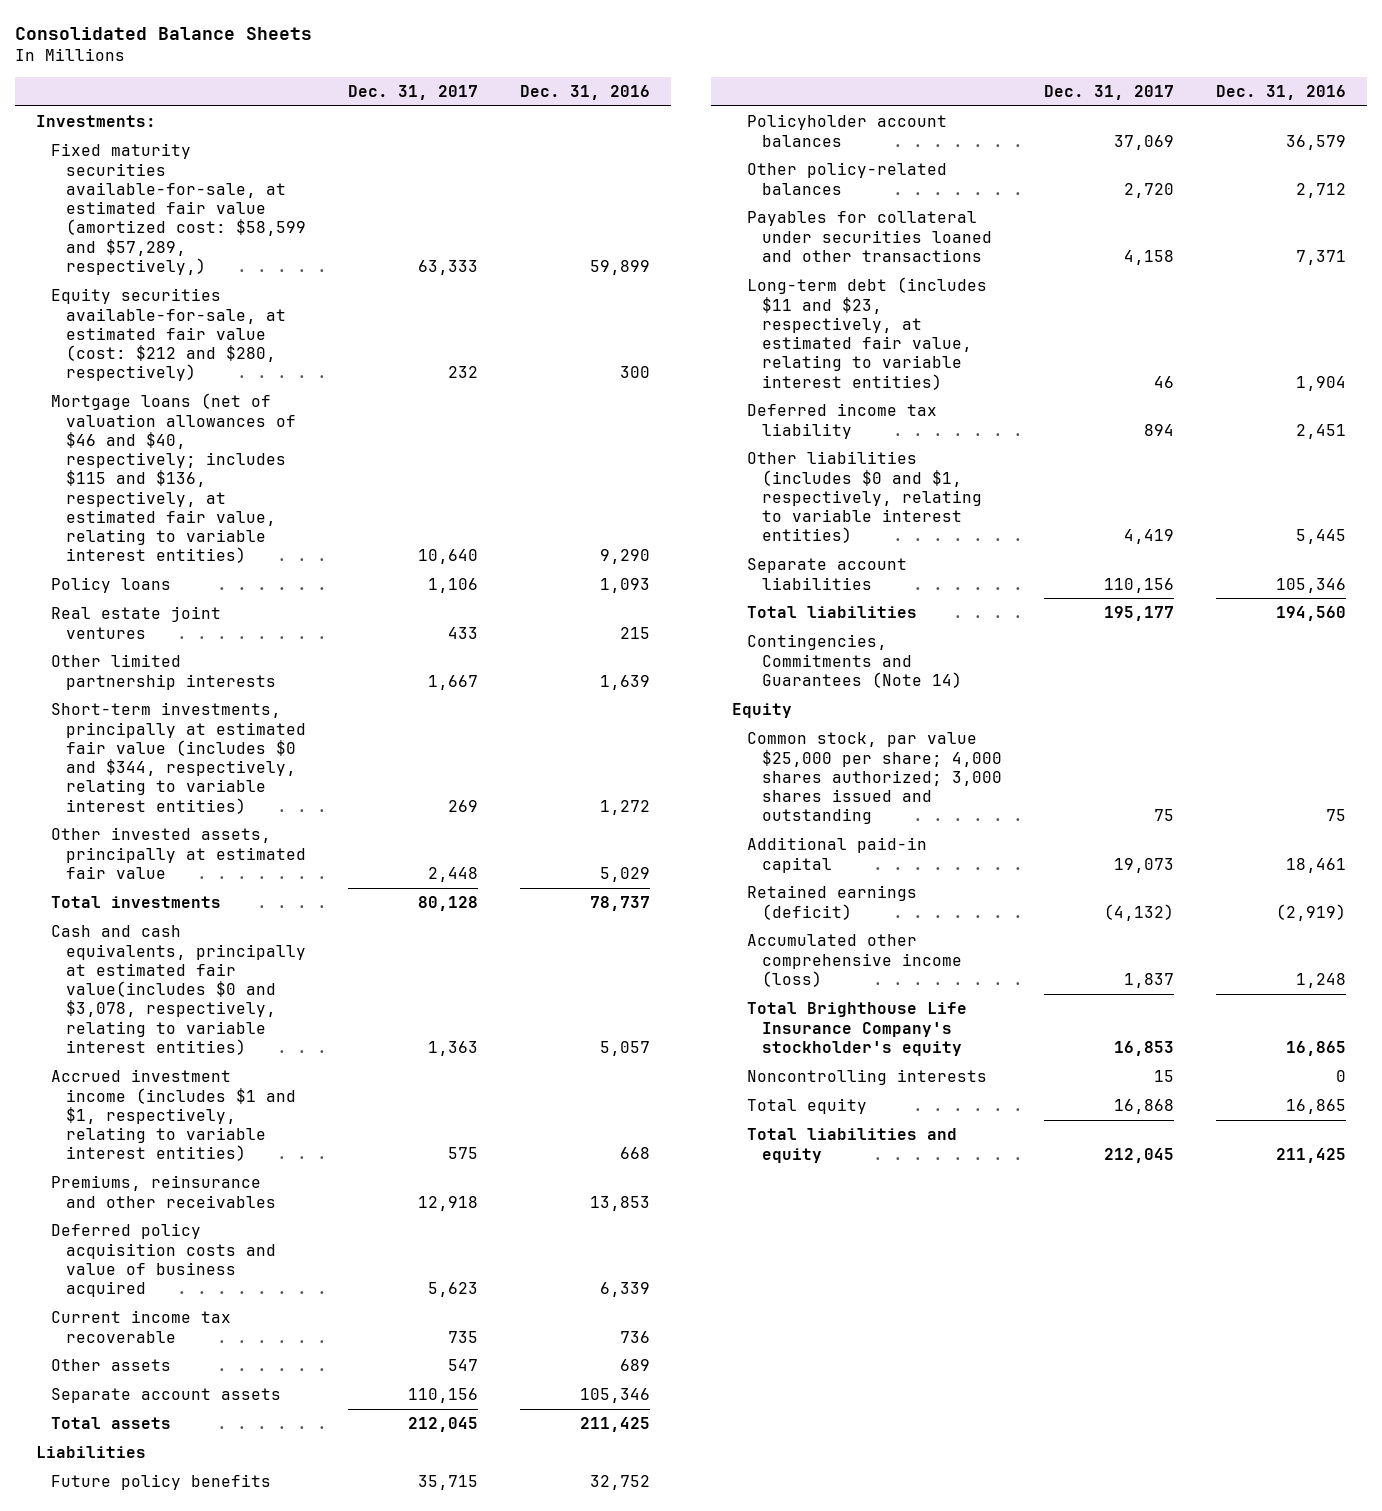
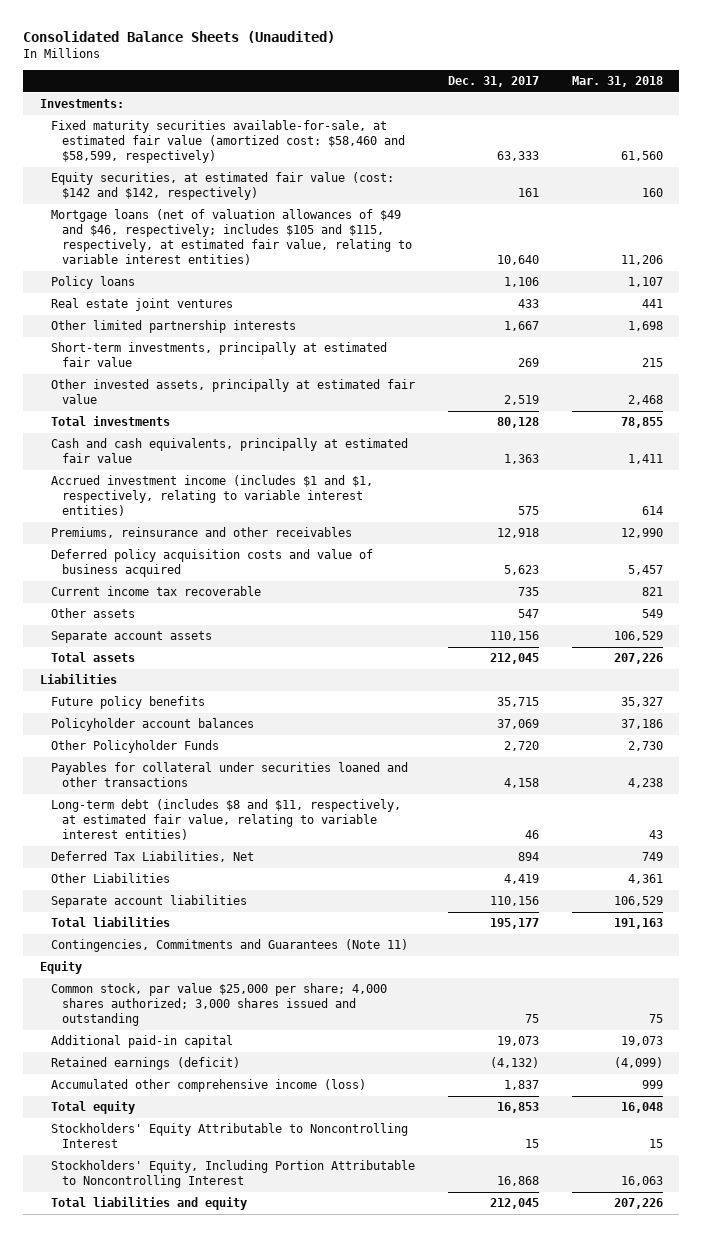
[14,26,312,40] Consolidated Balance Sheets -> [23,30,336,43] Consolidated Balance Sheets (Unaudited)
[520,85,651,101] Dec. 31, 2016 -> none
none -> [571,76,663,88] Mar. 31, 2018
[51,143,307,275] Fixed maturity securities available-for-sale, at estimated fair value (amortized cost: $58,599 and $57,289, respectively,) -> [50,120,406,164] Fixed maturity securities available-for-sale, at estimated fair value (amortized cost: $58,460 and $58,599, respectively)
[51,288,287,382] Equity securities available-for-sale, at estimated fair value (cost: $212 and $280, respectively) -> [50,172,394,201] Equity securities, at estimated fair value (cost: $142 and $142, respectively)
[448,366,479,379] 232 -> [517,188,539,198] 161
[51,393,297,564] Mortgage loans (net of valuation allowances of $46 and $40, respectively; includes $115 and $136, respectively, at estimated fair value, relating to variable interest entities) -> [50,209,413,266] Mortgage loans (net of valuation allowances of $49 and $46, respectively; includes $105 and $115, respectively, at estimated fair value, relating to variable interest entities)
[51,702,307,814] Short-term investments, principally at estimated fair value (includes $0 and $344, respectively, relating to variable interest entities) -> [50,342,387,368] Short-term investments, principally at estimated fair value
[428,866,479,882] 2,448 -> [503,395,539,406] 2,519
[51,925,307,1055] Cash and cash equivalents, principally at estimated fair value(includes $0 and $3,078, respectively, relating to variable interest entities) -> [50,438,408,464] Cash and cash equivalents, principally at estimated fair value
[746,162,947,195] Other policy-related balances -> [50,740,219,754] Other Policyholder Funds
[746,277,987,390] Long-term debt (includes $11 and $23, respectively, at estimated fair value, relating to variable interest entities) -> [50,799,401,841] Long-term debt (includes $8 and $11, respectively, at estimated fair value, relating to variable interest entities)
[746,403,937,439] Deferred income tax liability -> [50,851,254,863] Deferred Tax Liabilities, Net
[746,451,982,544] Other liabilities (includes $0 and $1, respectively, relating to variable interest entities) -> [50,873,170,884] Other Liabilities
[746,634,962,688] Contingencies, Commitments and Guarantees (Note 14) -> [50,939,408,953] Contingencies, Commitments and Guarantees (Note 11)
[746,1002,967,1056] Total Brighthouse Life Insurance Company's stockholder's equity -> [50,1101,135,1115] Total equity
[746,1069,987,1086] Noncontrolling interests -> [50,1123,408,1149] Stockholders' Equity Attributable to Noncontrolling Interest
[746,1098,867,1115] Total equity -> [50,1160,415,1189] Stockholders' Equity, Including Portion Attributable to Noncontrolling Interest

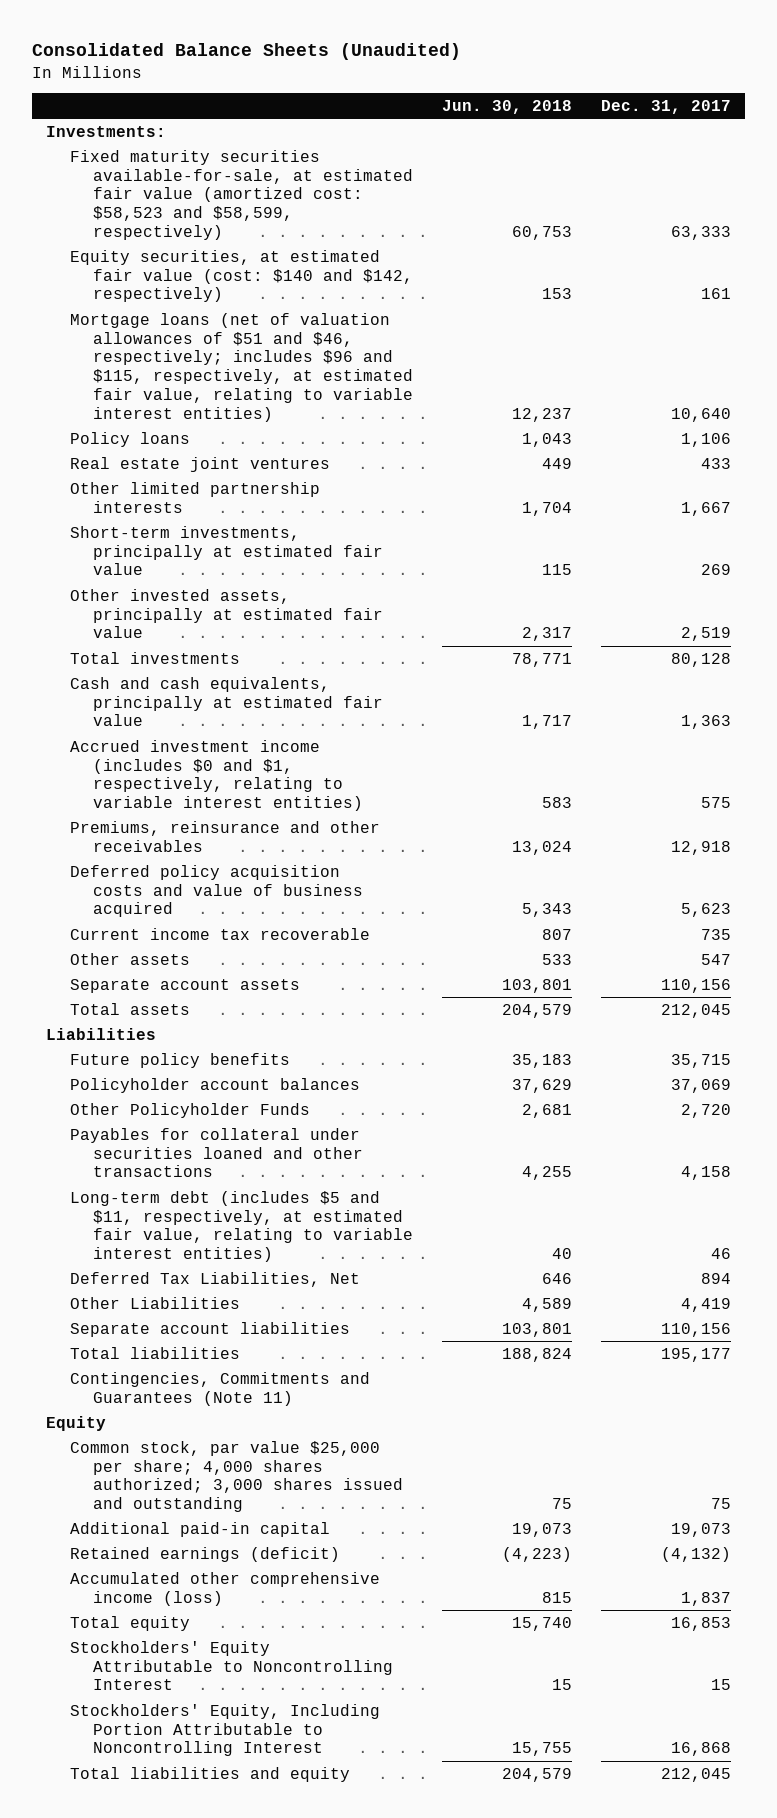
[571,76,663,88] Mar. 31, 2018 -> none
none -> [441,100,572,115] Jun. 30, 2018
[50,120,406,164] Fixed maturity securities available-for-sale, at estimated fair value (amortized cost: $58,460 and $58,599, respectively) -> [69,149,414,241] Fixed maturity securities available-for-sale, at estimated fair value (amortized cost: $58,523 and $58,599, respectively)
[50,172,394,201] Equity securities, at estimated fair value (cost: $142 and $142, respectively) -> [69,249,414,303] Equity securities, at estimated fair value (cost: $140 and $142, respectively)
[50,209,413,266] Mortgage loans (net of valuation allowances of $49 and $46, respectively; includes $105 and $115, respectively, at estimated fair value, relating to variable interest entities) -> [69,312,414,423] Mortgage loans (net of valuation allowances of $51 and $46, respectively; includes $96 and $115, respectively, at estimated fair value, relating to variable interest entities)
[50,475,373,517] Accrued investment income (includes $1 and $1, respectively, relating to variable interest entities) -> [69,739,364,812] Accrued investment income (includes $0 and $1, respectively, relating to variable interest entities)
[50,799,401,841] Long-term debt (includes $8 and $11, respectively, at estimated fair value, relating to variable interest entities) -> [69,1190,414,1263] Long-term debt (includes $5 and $11, respectively, at estimated fair value, relating to variable interest entities)

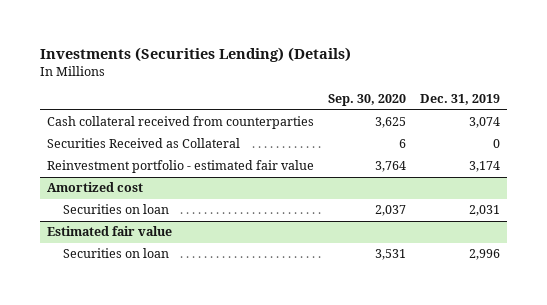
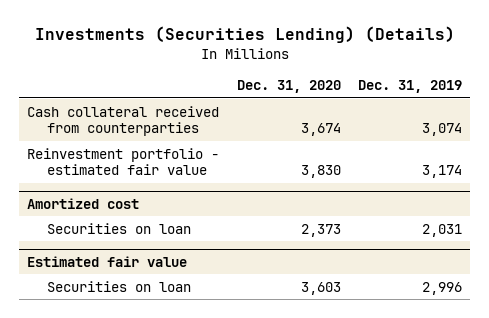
[327,94,406,107] Sep. 30, 2020 -> none
none -> [236,80,341,94] Dec. 31, 2020
[46,138,240,149] Securities Received as Collateral -> none

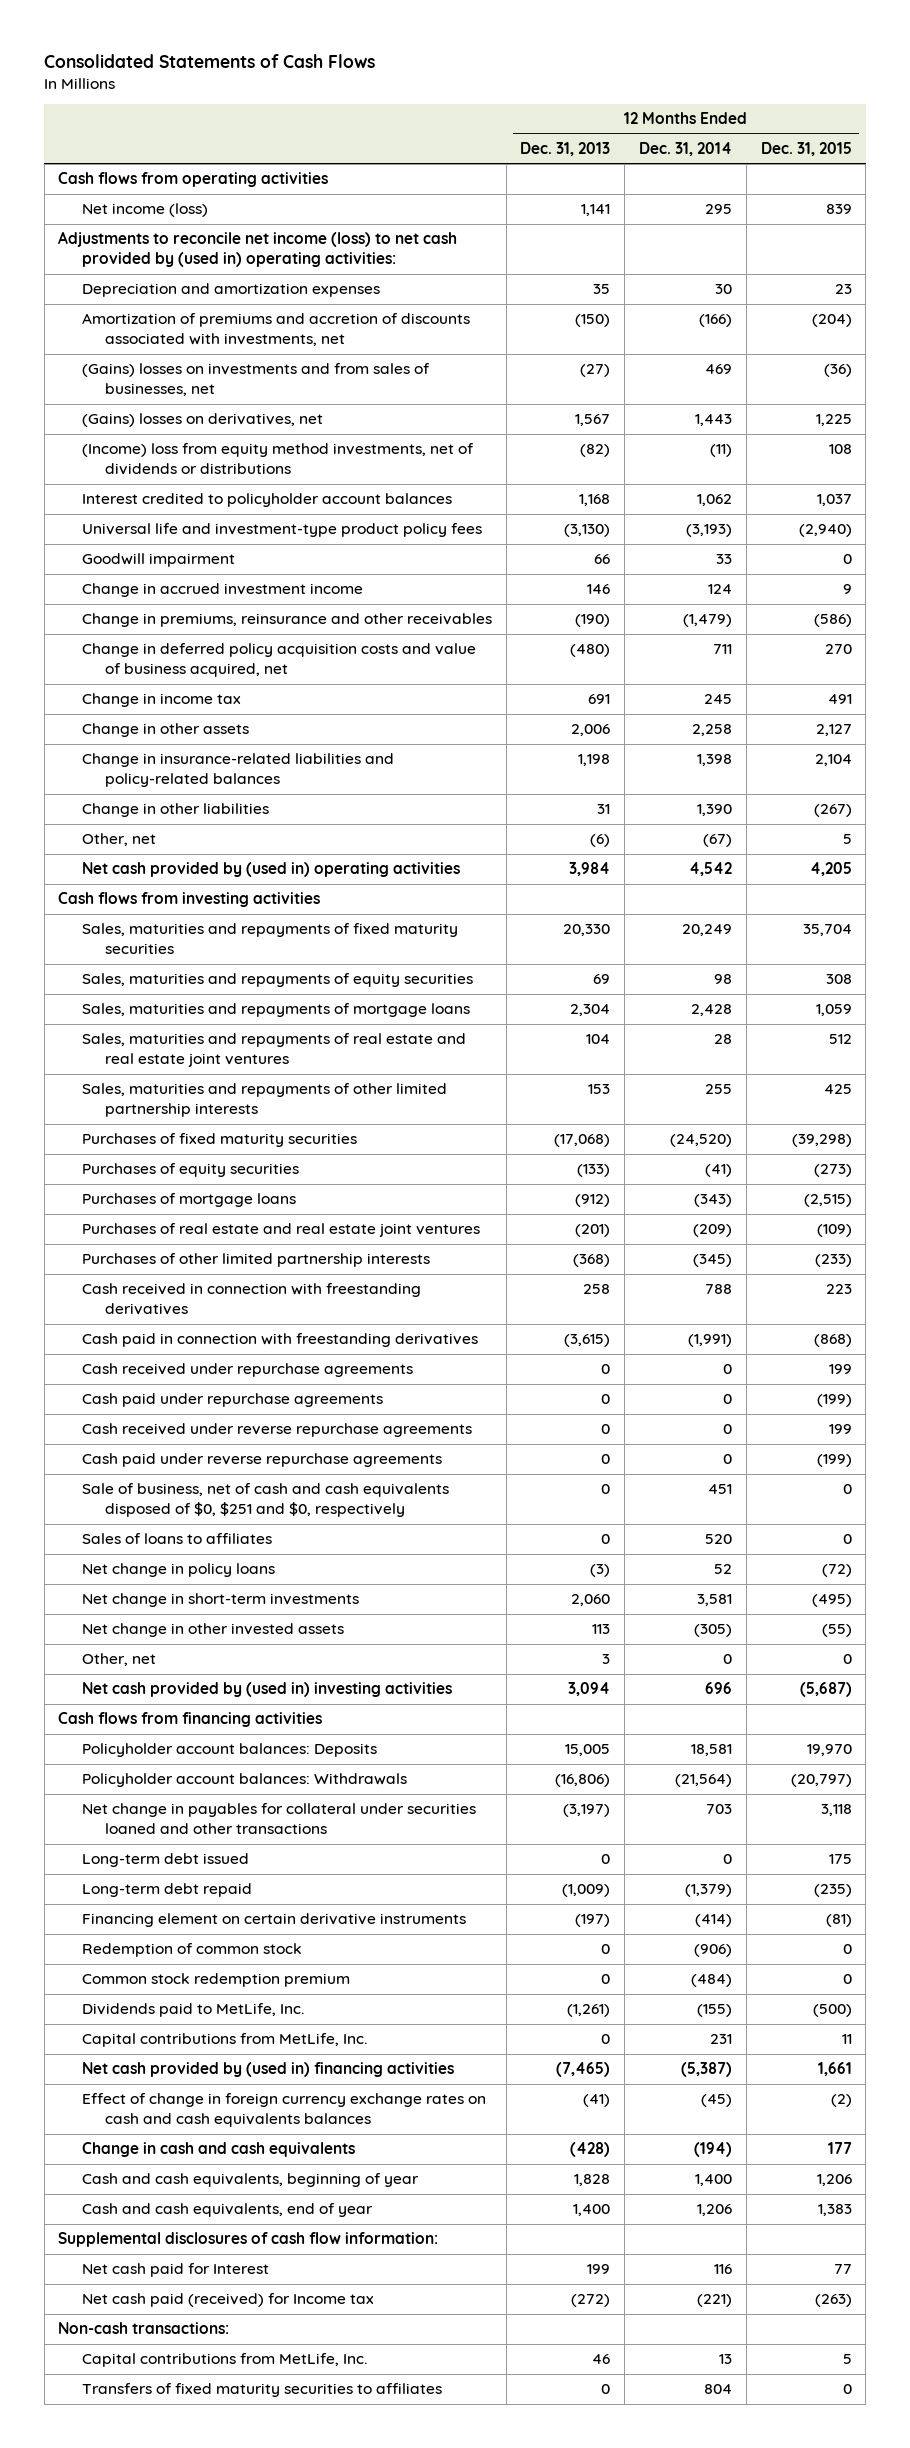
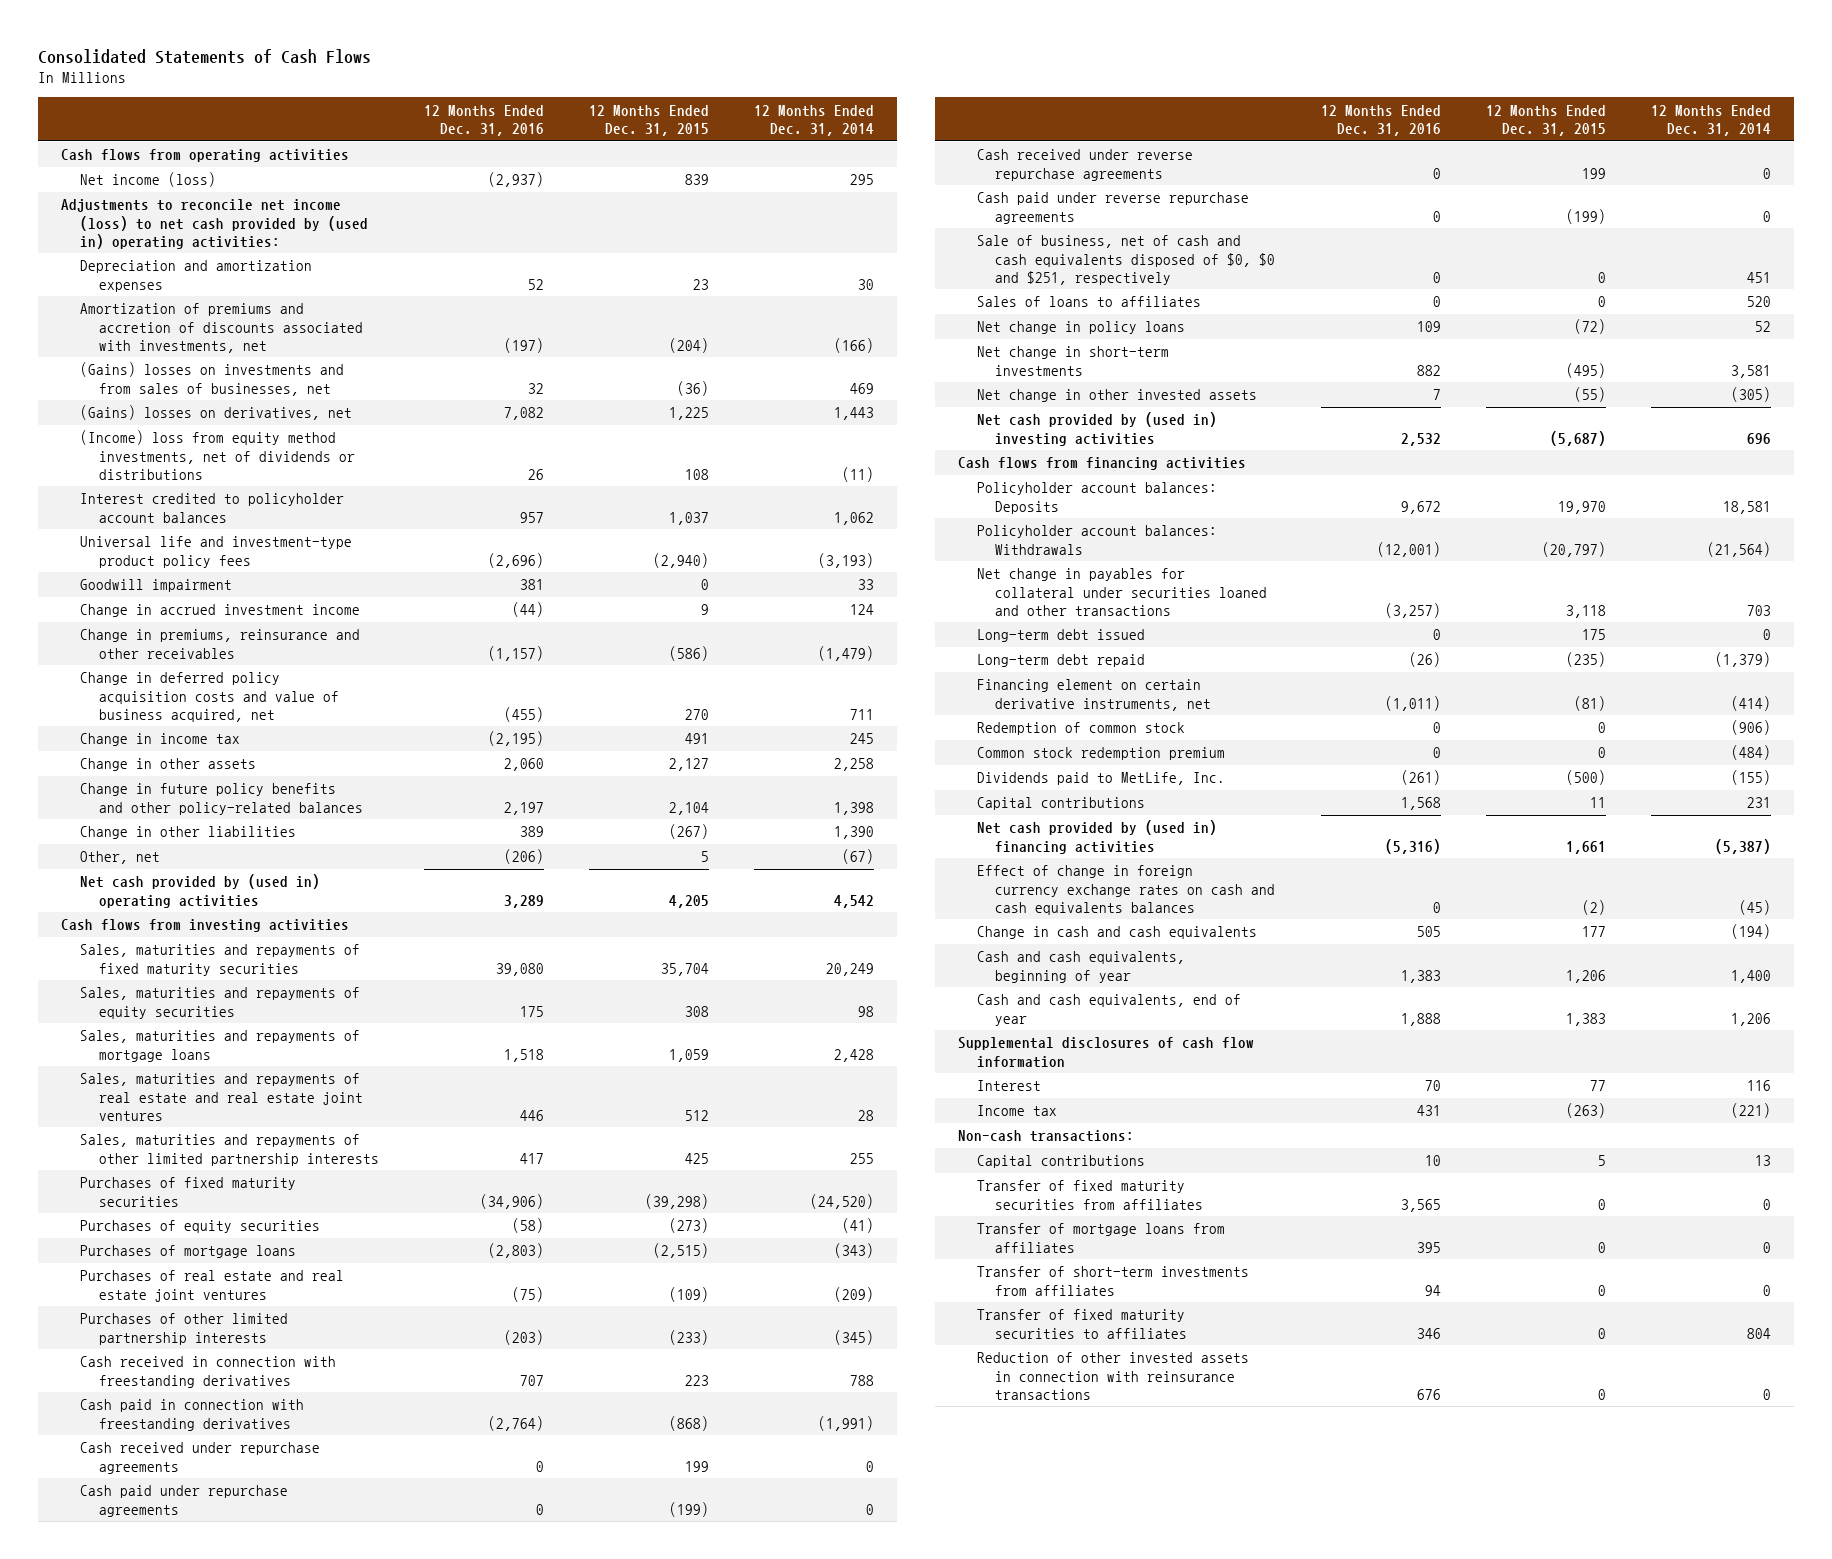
[520,141,611,156] Dec. 31, 2013 -> none
none -> [423,104,544,137] 12 Months Ended Dec. 31, 2016
[81,753,394,788] Change in insurance-related liabilities and policy-related balances -> [79,783,363,815] Change in future policy benefits and other policy-related balances
[81,1483,449,1518] Sale of business, net of cash and cash equivalents disposed of $0, $251 and $0, respectively -> [976,235,1276,285] Sale of business, net of cash and cash equivalents disposed of $0, $0 and $251, respectively
[81,1653,156,1667] Other, net -> none
[81,1913,466,1928] Financing element on certain derivative instruments -> [976,679,1212,711] Financing element on certain derivative instruments, net
[81,2033,367,2048] Capital contributions from MetLife, Inc. -> [976,797,1145,811] Capital contributions
[58,2232,439,2248] Supplemental disclosures of cash flow information: -> [957,1037,1254,1068] Supplemental disclosures of cash flow information
[81,2263,269,2278] Net cash paid for Interest -> [976,1080,1041,1092] Interest
[81,2293,374,2308] Net cash paid (received) for Income tax -> [976,1105,1057,1117] Income tax
[81,2353,367,2368] Capital contributions from MetLife, Inc. -> [976,1155,1145,1169] Capital contributions
[81,2383,442,2398] Transfers of fixed maturity securities to affiliates -> [976,1180,1204,1210] Transfer of fixed maturity securities from affiliates
[703,2384,732,2395] 804 -> [1763,1198,1772,1210] 0
none -> [976,1223,1225,1253] Transfer of mortgage loans from affiliates
none -> [976,1266,1249,1296] Transfer of short-term investments from affiliates
none -> [976,1309,1188,1339] Transfer of fixed maturity securities to affiliates
none -> [976,1352,1249,1400] Reduction of other invested assets in connection with reinsurance transactions

